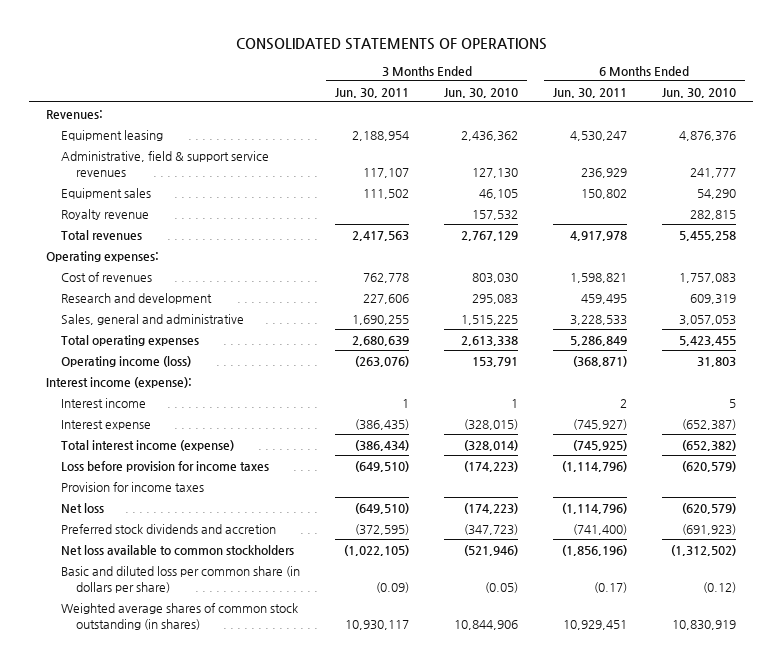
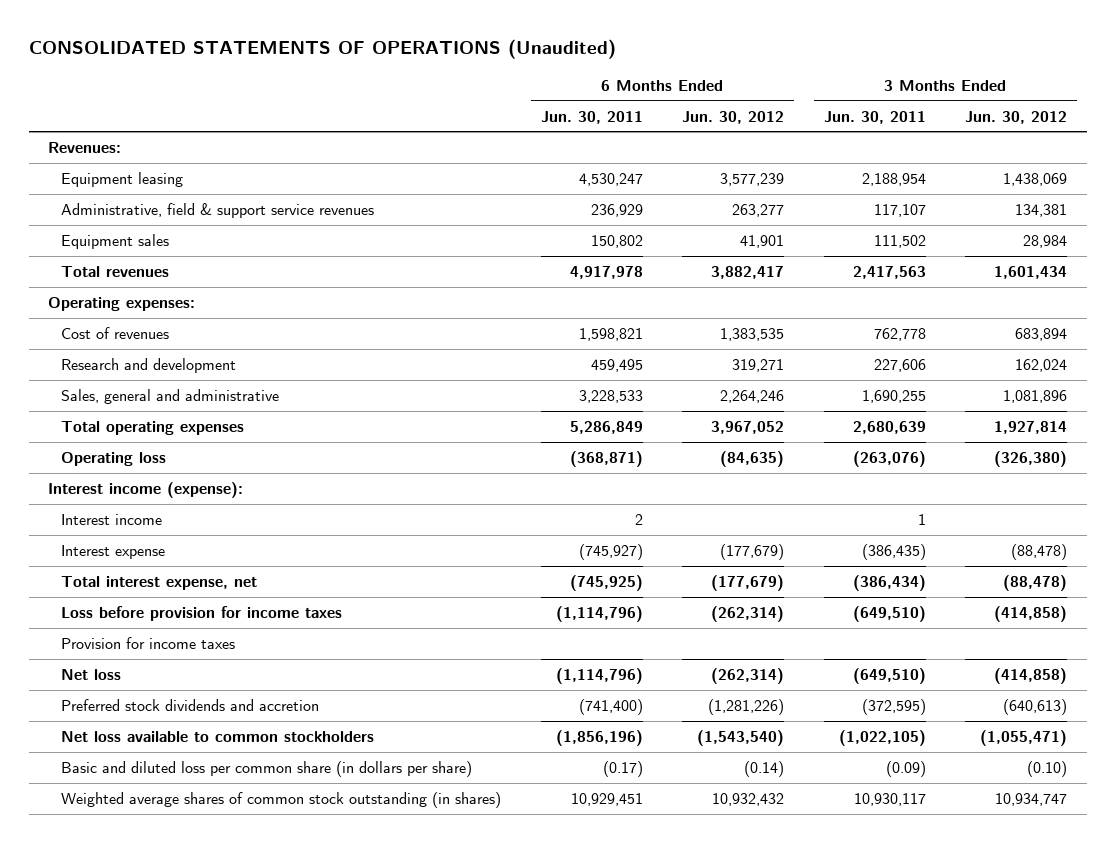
[236,37,548,50] CONSOLIDATED STATEMENTS OF OPERATIONS -> [28,38,616,59] CONSOLIDATED STATEMENTS OF OPERATIONS (Unaudited)
[444,87,519,98] Jun. 30, 2010 -> none
[661,87,736,98] Jun. 30, 2010 -> none
none -> [682,110,785,124] Jun. 30, 2012
none -> [965,110,1068,124] Jun. 30, 2012
[61,208,150,220] Royalty revenue -> none
[61,355,192,367] Operating income (loss) -> [61,451,167,466] Operating loss
[61,439,235,451] Total interest income (expense) -> [61,575,258,590] Total interest expense, net

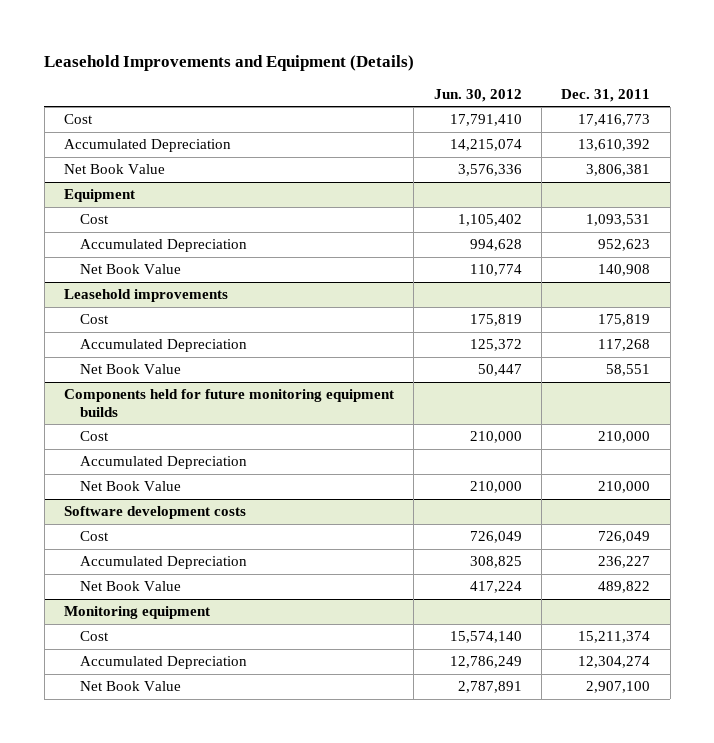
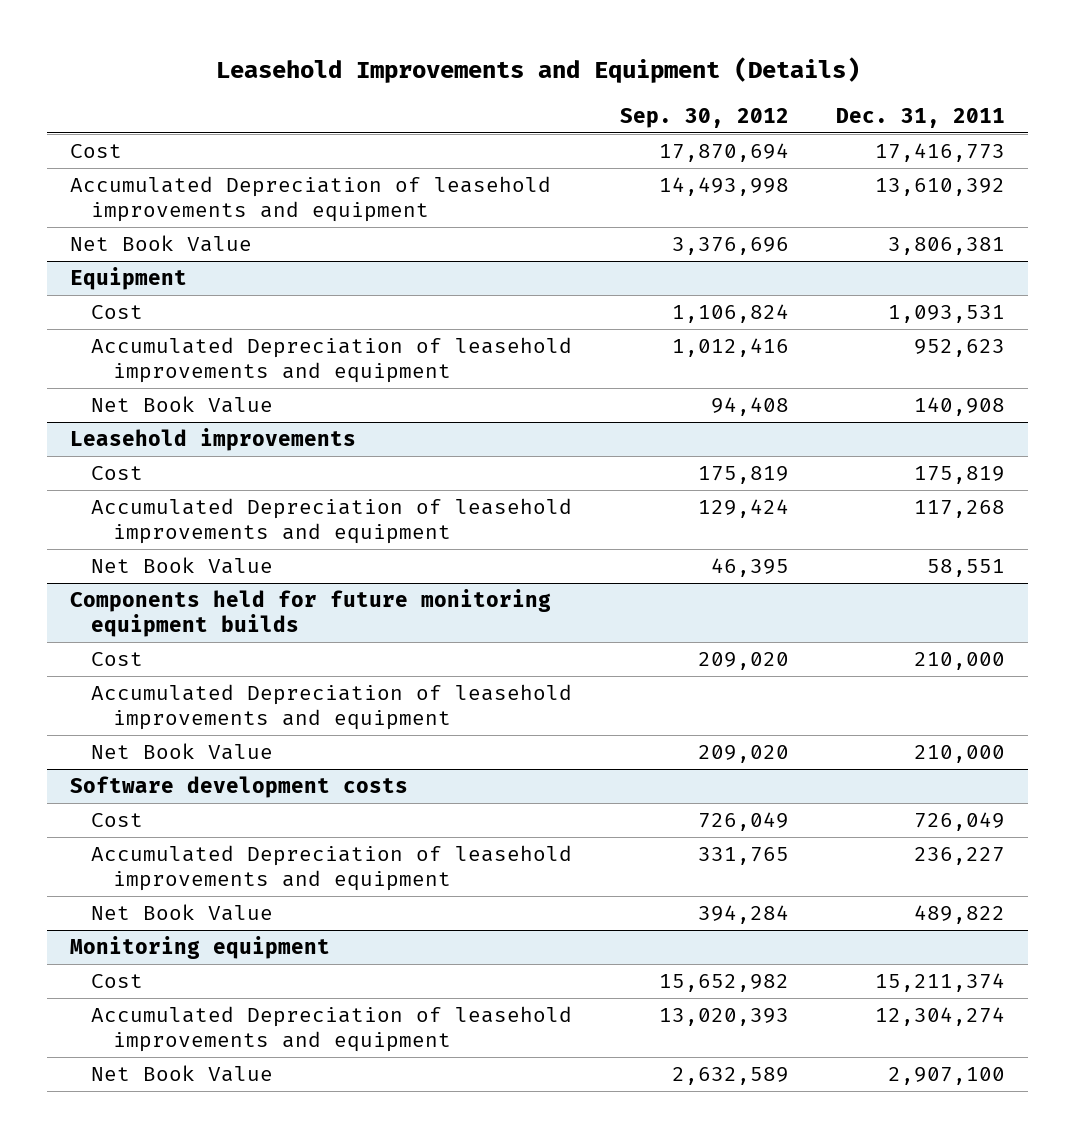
[433,88,522,102] Jun. 30, 2012 -> none
none -> [619,107,789,128] Sep. 30, 2012
[63,139,231,153] Accumulated Depreciation -> [70,176,552,223] Accumulated Depreciation of leasehold improvements and equipment
[80,239,248,253] Accumulated Depreciation -> [91,337,573,384] Accumulated Depreciation of leasehold improvements and equipment
[80,339,248,353] Accumulated Depreciation -> [91,498,573,545] Accumulated Depreciation of leasehold improvements and equipment
[80,456,248,470] Accumulated Depreciation -> [91,684,573,731] Accumulated Depreciation of leasehold improvements and equipment
[80,556,248,570] Accumulated Depreciation -> [91,845,573,892] Accumulated Depreciation of leasehold improvements and equipment
[80,656,248,670] Accumulated Depreciation -> [91,1006,573,1053] Accumulated Depreciation of leasehold improvements and equipment

